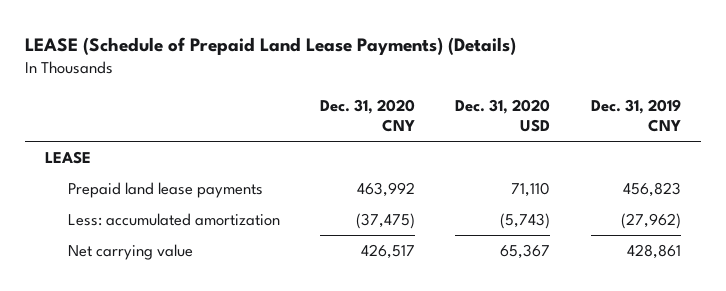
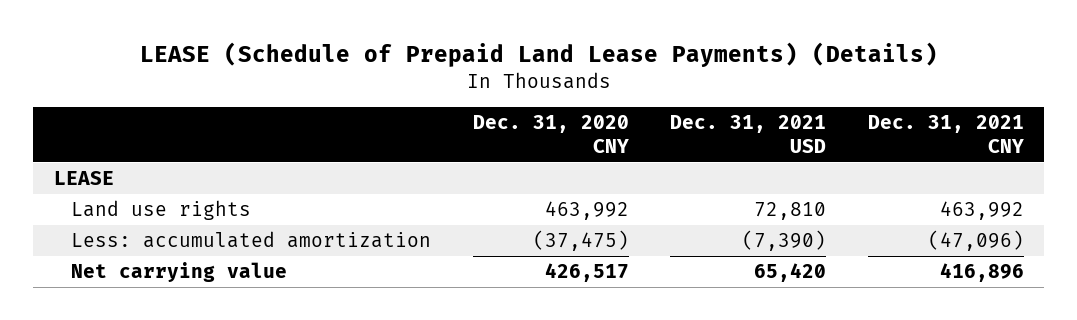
[455,98,551,133] Dec. 31, 2020 USD -> none
[590,98,681,133] Dec. 31, 2019 CNY -> none
none -> [670,115,827,153] Dec. 31, 2021 USD
none -> [867,115,1024,153] Dec. 31, 2021 CNY
[68,181,264,198] Prepaid land lease payments -> [70,200,251,221] Land use rights

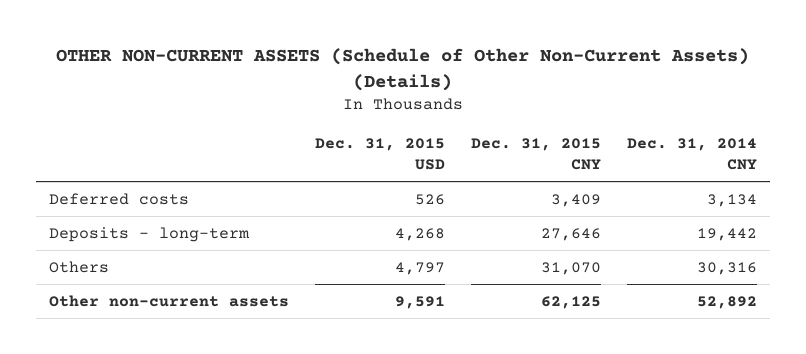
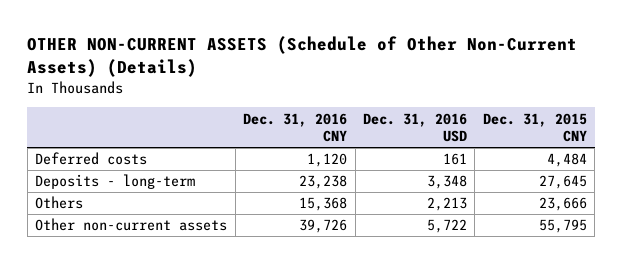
[315,137,446,170] Dec. 31, 2015 USD -> none
[627,137,758,170] Dec. 31, 2014 CNY -> none
none -> [243,112,348,143] Dec. 31, 2016 CNY
none -> [363,112,468,143] Dec. 31, 2016 USD
[551,193,602,207] 3,409 -> [546,153,587,168] 4,484
[541,227,602,241] 27,646 -> [538,175,587,190] 27,645
[541,261,602,275] 31,070 -> [538,197,587,212] 23,666
[541,295,602,309] 62,125 -> [538,219,587,234] 55,795

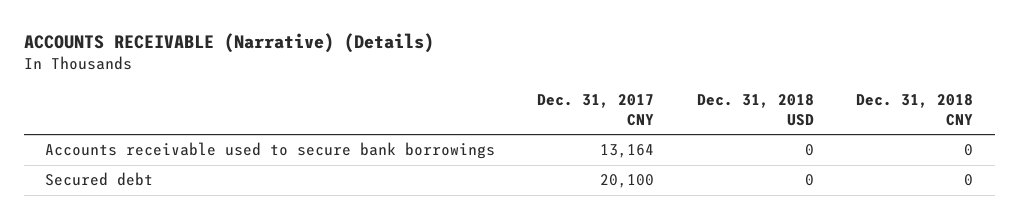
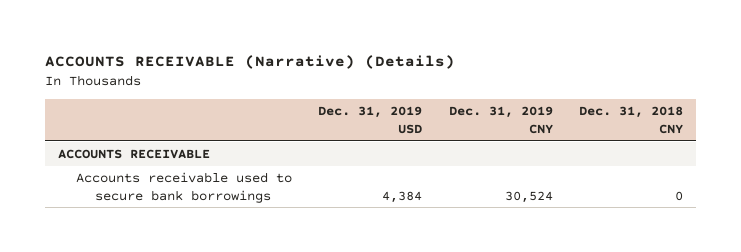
[537,94,655,126] Dec. 31, 2017 CNY -> none
[696,94,814,126] Dec. 31, 2018 USD -> none
none -> [318,106,423,134] Dec. 31, 2019 USD
none -> [448,106,553,134] Dec. 31, 2019 CNY
none -> [57,148,210,159] ACCOUNTS RECEIVABLE
[44,172,153,187] Secured debt -> none

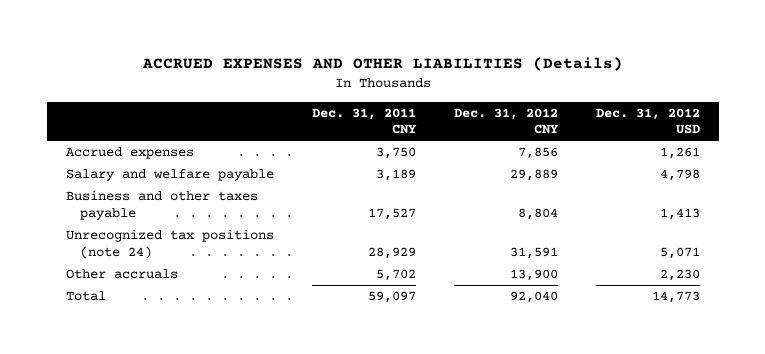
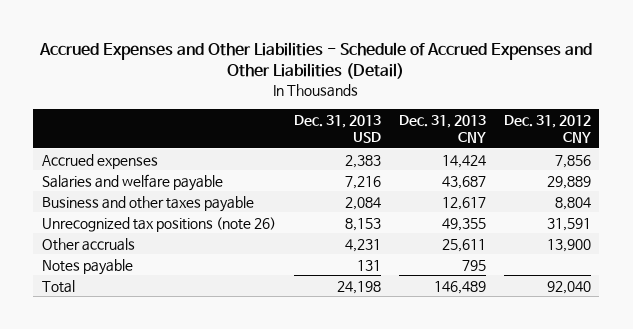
[141,57,623,72] ACCRUED EXPENSES AND OTHER LIABILITIES (Details) -> [39,41,593,80] Accrued Expenses and Other Liabilities - Schedule of Accrued Expenses and Other Liabilities (Detail)
[311,107,417,135] Dec. 31, 2011 CNY -> none
[595,107,700,135] Dec. 31, 2012 USD -> none
none -> [294,114,382,144] Dec. 31, 2013 USD
none -> [398,114,486,144] Dec. 31, 2013 CNY
[65,169,274,182] Salary and welfare payable -> [42,173,224,191] Salaries and welfare payable
[65,229,274,259] Unrecognized tax positions (note 24) -> [42,216,277,232] Unrecognized tax positions (note 26)
none -> [42,258,134,275] Notes payable

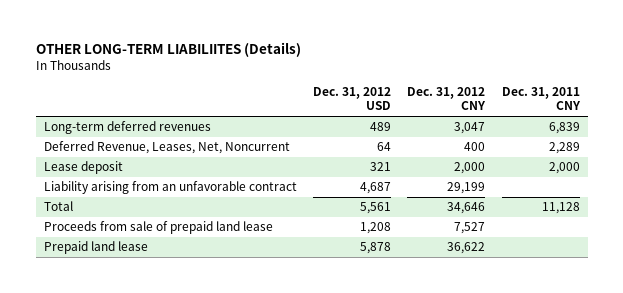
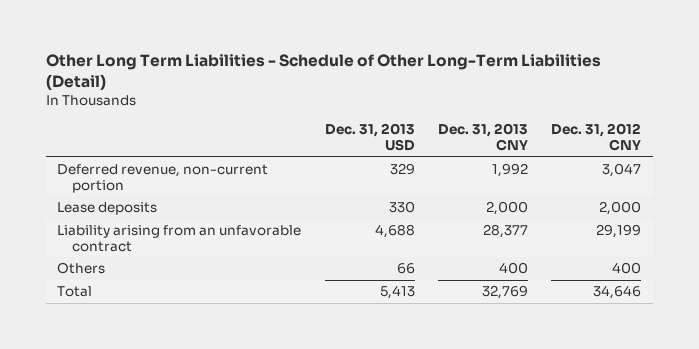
[35,41,301,57] OTHER LONG-TERM LIABILIITES (Details) -> [45,54,601,90] Other Long Term Liabilities - Schedule of Other Long-Term Liabilities (Detail)
[313,86,392,111] Dec. 31, 2012 USD -> none
[501,86,581,111] Dec. 31, 2011 CNY -> none
none -> [324,123,415,152] Dec. 31, 2013 USD
none -> [438,123,529,152] Dec. 31, 2013 CNY
[43,141,290,155] Deferred Revenue, Leases, Net, Noncurrent -> none
[43,121,211,135] Long-term deferred revenues -> [57,164,269,193] Deferred revenue, non-current portion
[43,161,123,175] Lease deposit -> [57,202,158,216] Lease deposits
none -> [57,262,106,275] Others
[43,221,273,235] Proceeds from sale of prepaid land lease -> none
[43,241,148,255] Prepaid land lease -> none

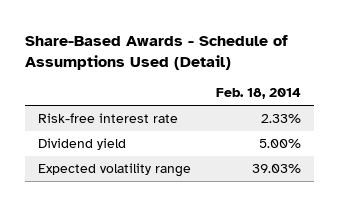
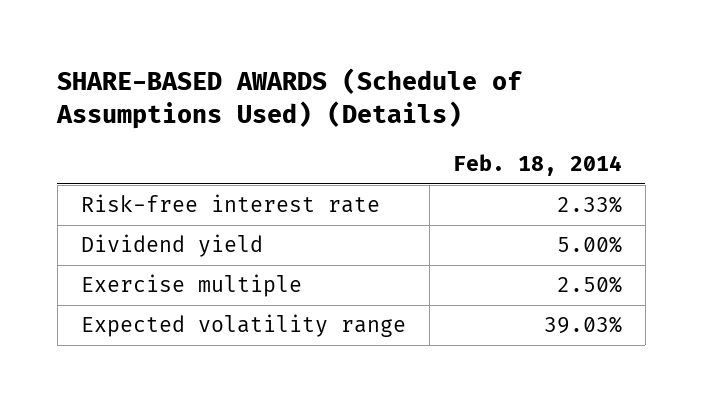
[25,35,289,70] Share-Based Awards - Schedule of Assumptions Used (Detail) -> [56,68,523,129] SHARE-BASED AWARDS (Schedule of Assumptions Used) (Details)
none -> [80,274,302,298] Exercise multiple

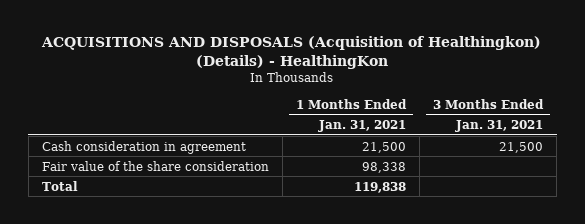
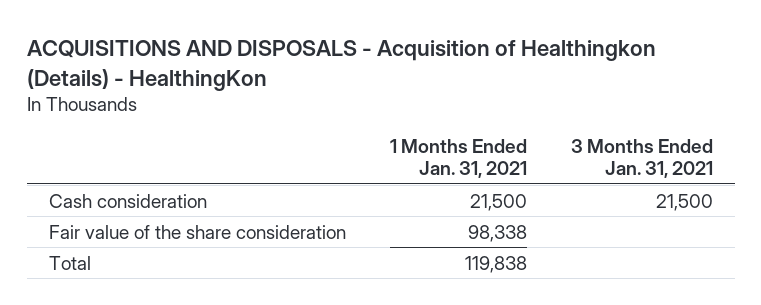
[41,35,542,69] ACQUISITIONS AND DISPOSALS (Acquisition of Healthingkon) (Details) - HealthingKon -> [26,40,656,91] ACQUISITIONS AND DISPOSALS - Acquisition of Healthingkon (Details) - HealthingKon
[41,140,246,154] Cash consideration in agreement -> [48,193,207,208] Cash consideration

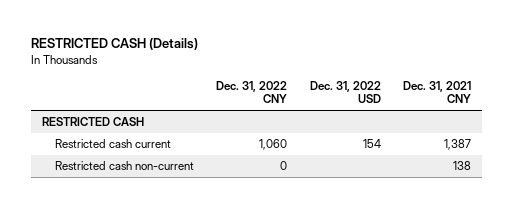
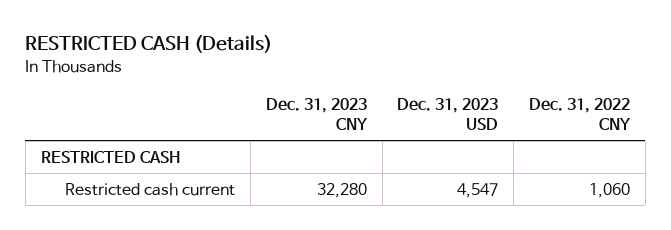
[309,80,381,104] Dec. 31, 2022 USD -> none
[403,80,472,104] Dec. 31, 2021 CNY -> none
none -> [265,98,368,131] Dec. 31, 2023 CNY
none -> [397,98,499,131] Dec. 31, 2023 USD
[55,160,195,170] Restricted cash non-current -> none

